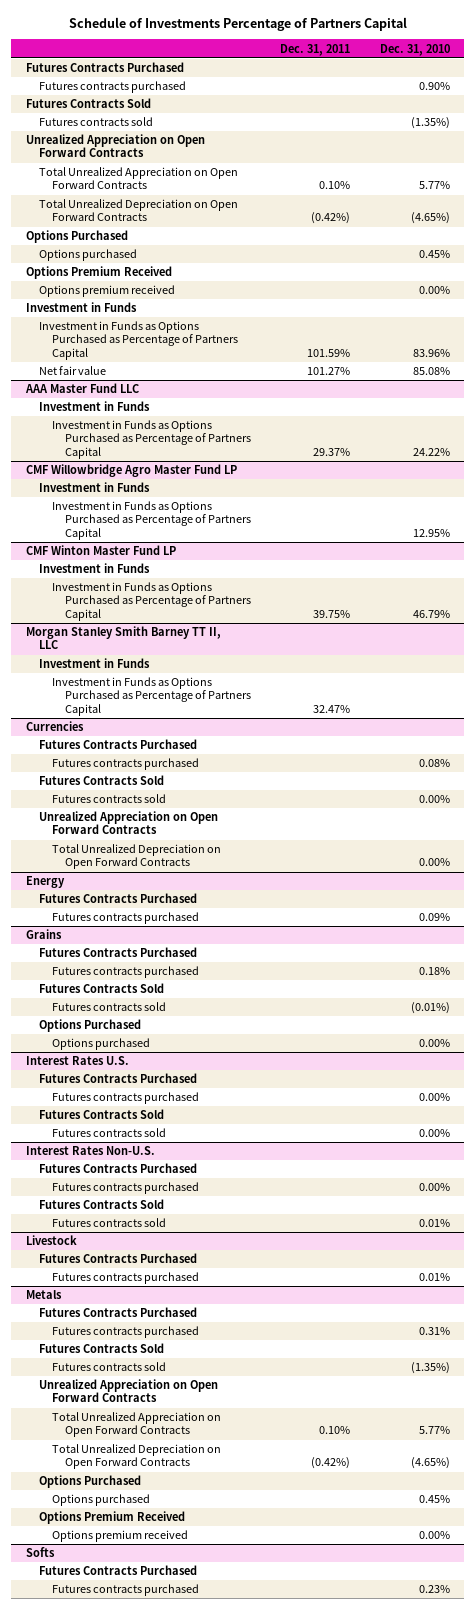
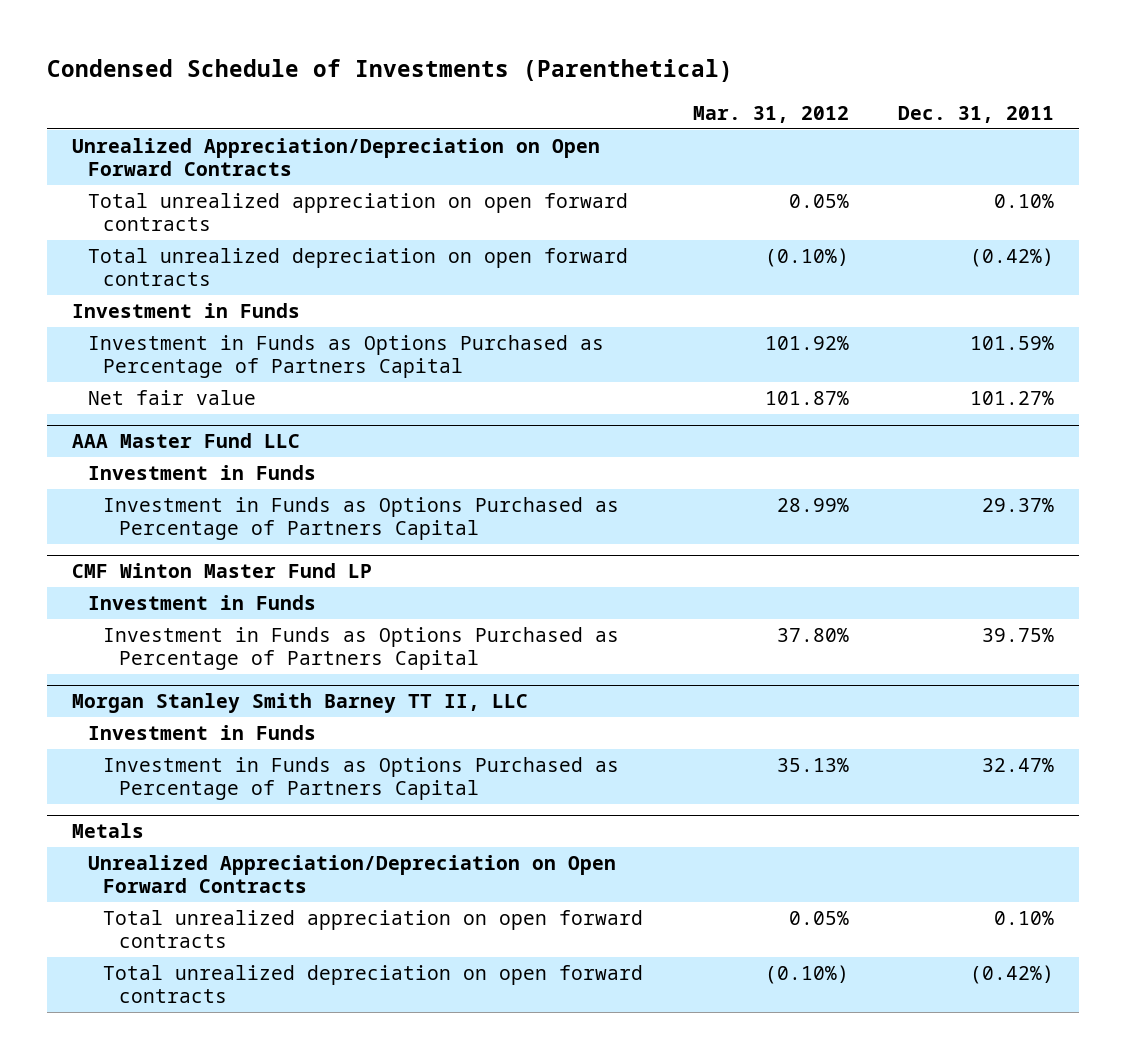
[68,17,407,32] Schedule of Investments Percentage of Partners Capital -> [47,59,734,83] Condensed Schedule of Investments (Parenthetical)
[379,43,450,56] Dec. 31, 2010 -> none
none -> [692,105,849,123] Mar. 31, 2012
[25,62,184,73] Futures Contracts Purchased -> none
[38,81,186,94] Futures contracts purchased -> none
[25,98,151,109] Futures Contracts Sold -> none
[38,117,153,127] Futures contracts sold -> none
[25,230,128,244] Options Purchased -> none
[38,249,137,262] Options purchased -> none
[25,266,172,280] Options Premium Received -> none
[38,285,175,298] Options premium received -> none
[25,134,205,158] Unrealized Appreciation on Open Forward Contracts -> [71,137,600,176] Unrealized Appreciation/Depreciation on Open Forward Contracts
[38,167,238,190] Total Unrealized Appreciation on Open Forward Contracts -> [87,192,628,231] Total unrealized appreciation on open forward contracts
[38,199,238,222] Total Unrealized Depreciation on Open Forward Contracts -> [87,247,628,286] Total unrealized depreciation on open forward contracts
[25,464,237,478] CMF Willowbridge Agro Master Fund LP -> none
[38,482,150,493] Investment in Funds -> none
[52,501,252,540] Investment in Funds as Options Purchased as Percentage of Partners Capital -> none
[25,721,84,732] Currencies -> none
[38,739,197,750] Futures Contracts Purchased -> none
[52,758,200,771] Futures contracts purchased -> none
[38,775,164,786] Futures Contracts Sold -> none
[52,794,167,804] Futures contracts sold -> none
[38,811,218,835] Unrealized Appreciation on Open Forward Contracts -> none
[52,844,222,870] Total Unrealized Depreciation on Open Forward Contracts -> none
[25,876,65,889] Energy -> none
[38,893,197,904] Futures Contracts Purchased -> none
[52,912,200,925] Futures contracts purchased -> none
[25,929,62,940] Grains -> none
[38,947,197,958] Futures Contracts Purchased -> none
[52,966,200,979] Futures contracts purchased -> none
[38,983,164,994] Futures Contracts Sold -> none
[52,1002,167,1012] Futures contracts sold -> none
[38,1019,141,1033] Options Purchased -> none
[52,1038,151,1051] Options purchased -> none
[25,1056,129,1066] Interest Rates U.S. -> none
[38,1073,197,1084] Futures Contracts Purchased -> none
[52,1092,200,1105] Futures contracts purchased -> none
[38,1109,164,1120] Futures Contracts Sold -> none
[52,1128,167,1138] Futures contracts sold -> none
[25,1146,155,1156] Interest Rates Non-U.S. -> none
[38,1163,197,1174] Futures Contracts Purchased -> none
[52,1182,200,1195] Futures contracts purchased -> none
[38,1199,164,1210] Futures Contracts Sold -> none
[52,1218,167,1228] Futures contracts sold -> none
[25,1235,77,1246] Livestock -> none
[38,1253,197,1264] Futures Contracts Purchased -> none
[52,1272,200,1285] Futures contracts purchased -> none
[38,1307,197,1318] Futures Contracts Purchased -> none
[52,1326,200,1339] Futures contracts purchased -> none
[38,1343,164,1354] Futures Contracts Sold -> none
[52,1362,167,1372] Futures contracts sold -> none
[38,1475,141,1489] Options Purchased -> none
[52,1494,151,1507] Options purchased -> none
[38,1511,185,1525] Options Premium Received -> none
[52,1530,189,1543] Options premium received -> none
[25,1547,55,1558] Softs -> none
[38,1565,197,1576] Futures Contracts Purchased -> none
[52,1584,200,1597] Futures contracts purchased -> none
[38,1379,218,1403] Unrealized Appreciation on Open Forward Contracts -> [87,854,616,893] Unrealized Appreciation/Depreciation on Open Forward Contracts
[52,1412,222,1438] Total Unrealized Appreciation on Open Forward Contracts -> [103,909,644,948] Total unrealized appreciation on open forward contracts
[52,1444,222,1470] Total Unrealized Depreciation on Open Forward Contracts -> [103,964,644,1003] Total unrealized depreciation on open forward contracts

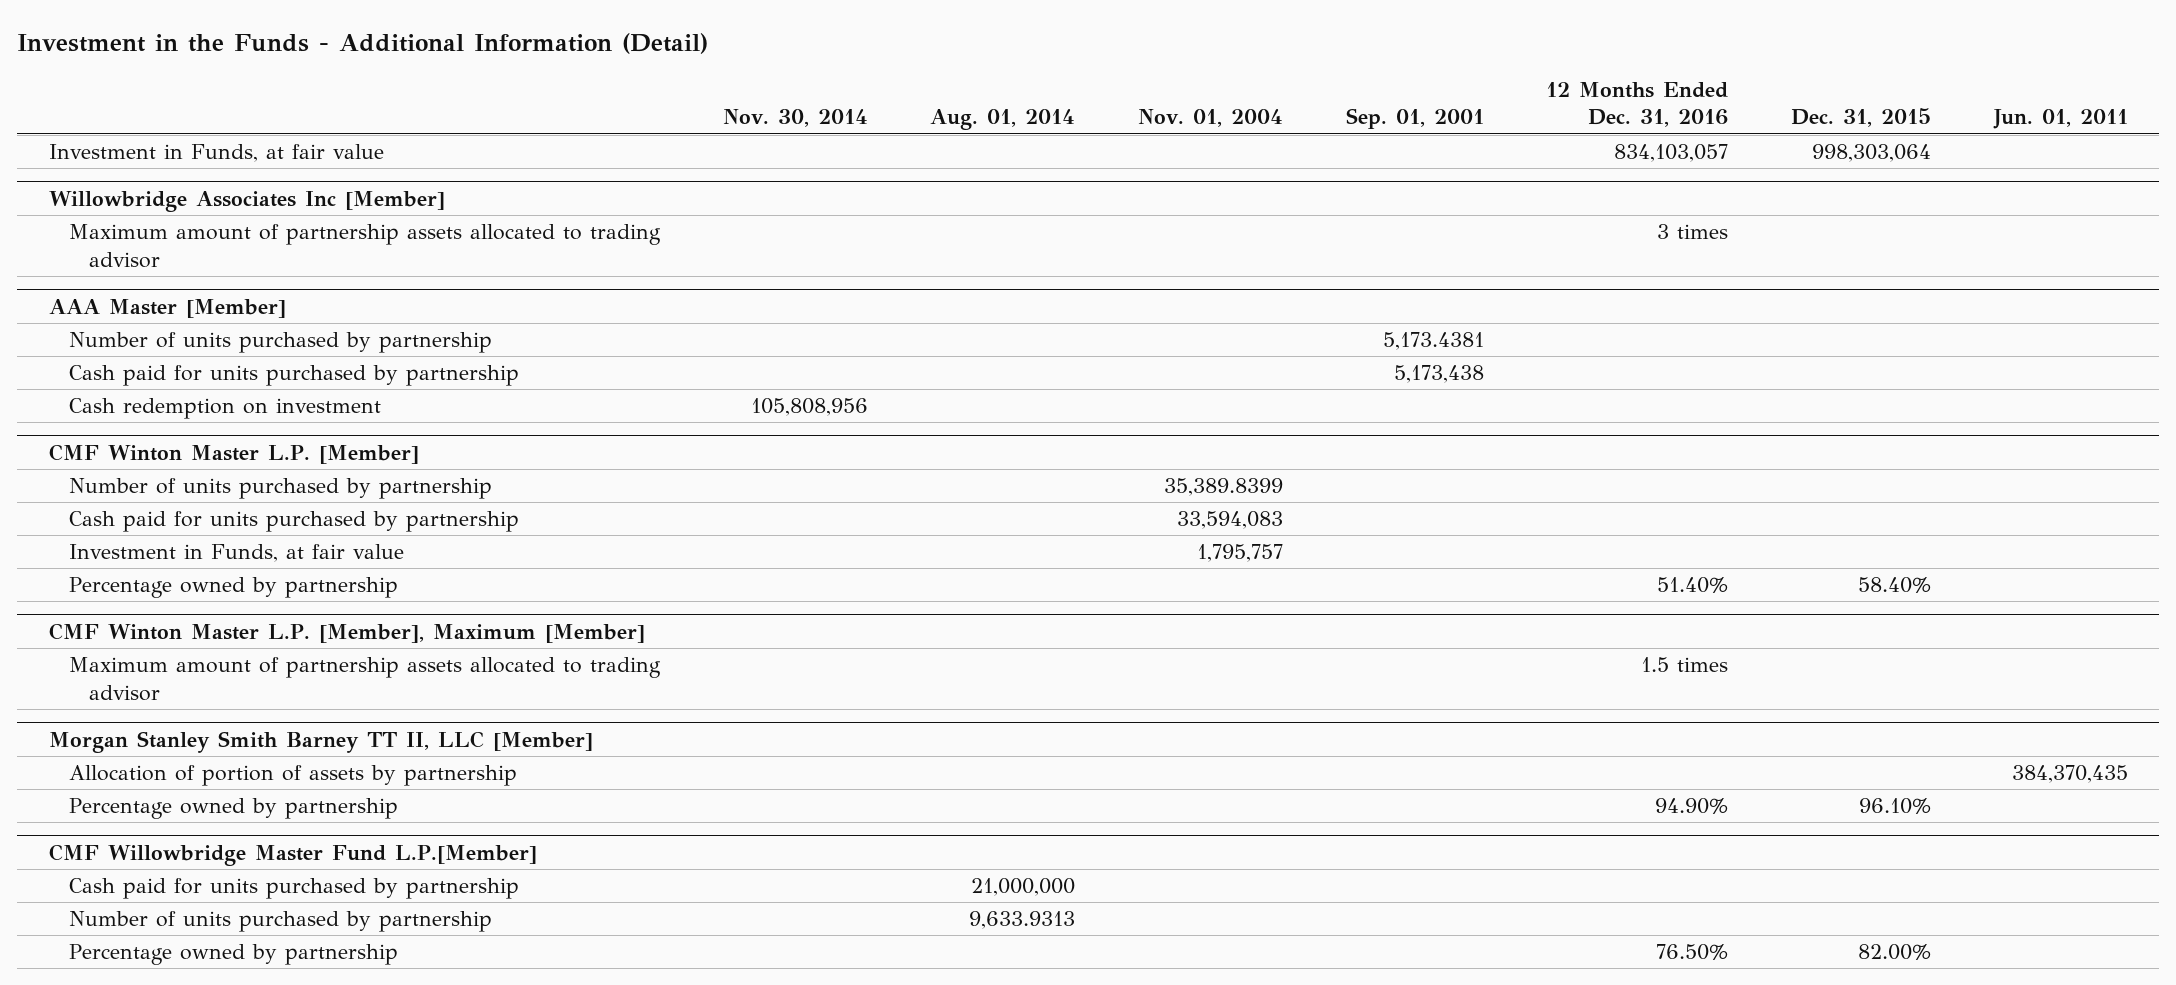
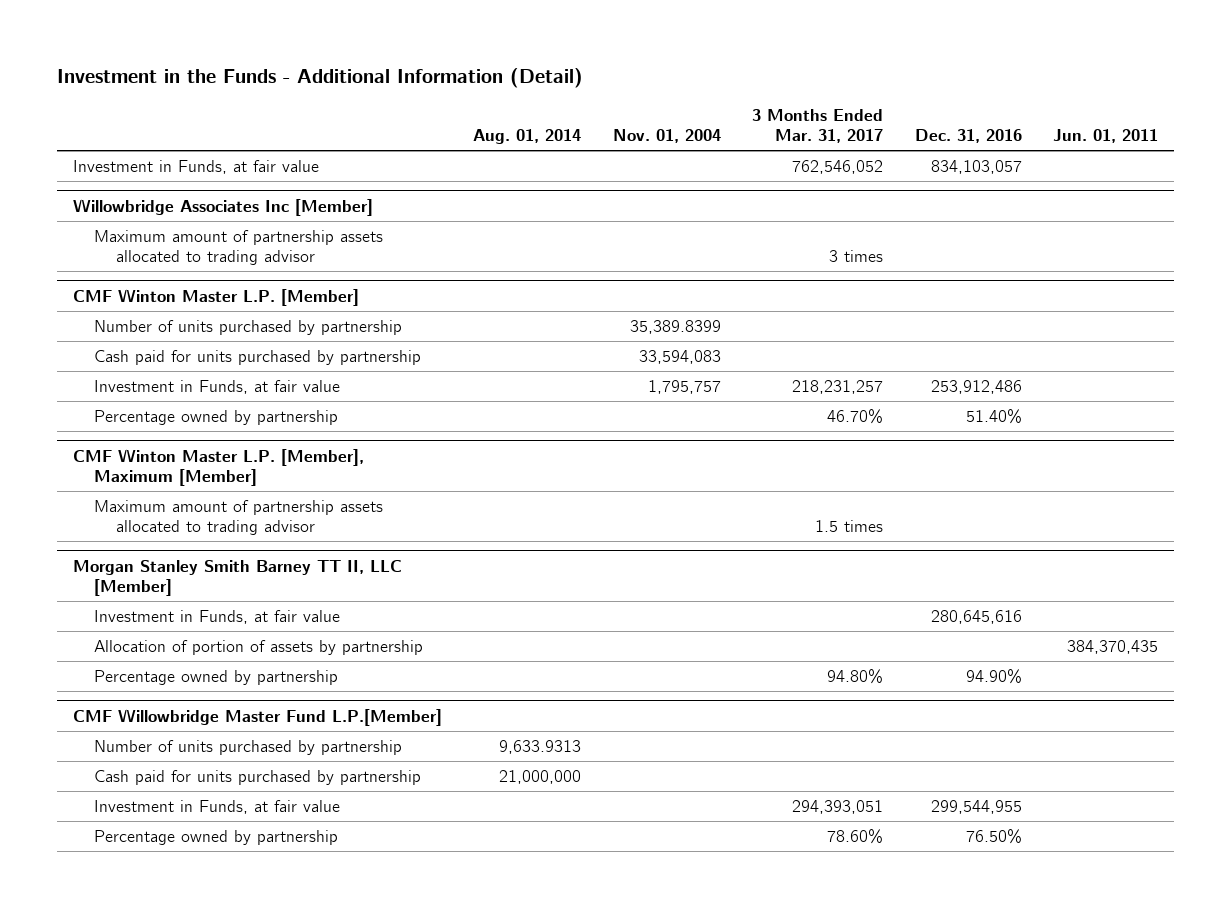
[722,109,868,128] Nov. 30, 2014 -> none
[1345,108,1484,130] Sep. 01, 2001 -> none
[1546,81,1729,128] 12 Months Ended Dec. 31, 2016 -> none
[1791,108,1932,128] Dec. 31, 2015 -> none
none -> [752,108,884,143] 3 Months Ended Mar. 31, 2017
none -> [914,128,1022,143] Dec. 31, 2016
[48,299,286,319] AAA Master [Member] -> none
[68,332,492,354] Number of units purchased by partnership -> none
[68,365,519,387] Cash paid for units purchased by partnership -> none
[68,398,381,420] Cash redemption on investment -> none
none -> [94,609,341,624] Investment in Funds, at fair value
[68,878,519,900] Cash paid for units purchased by partnership -> [94,769,422,785] Cash paid for units purchased by partnership
none -> [94,799,341,814] Investment in Funds, at fair value

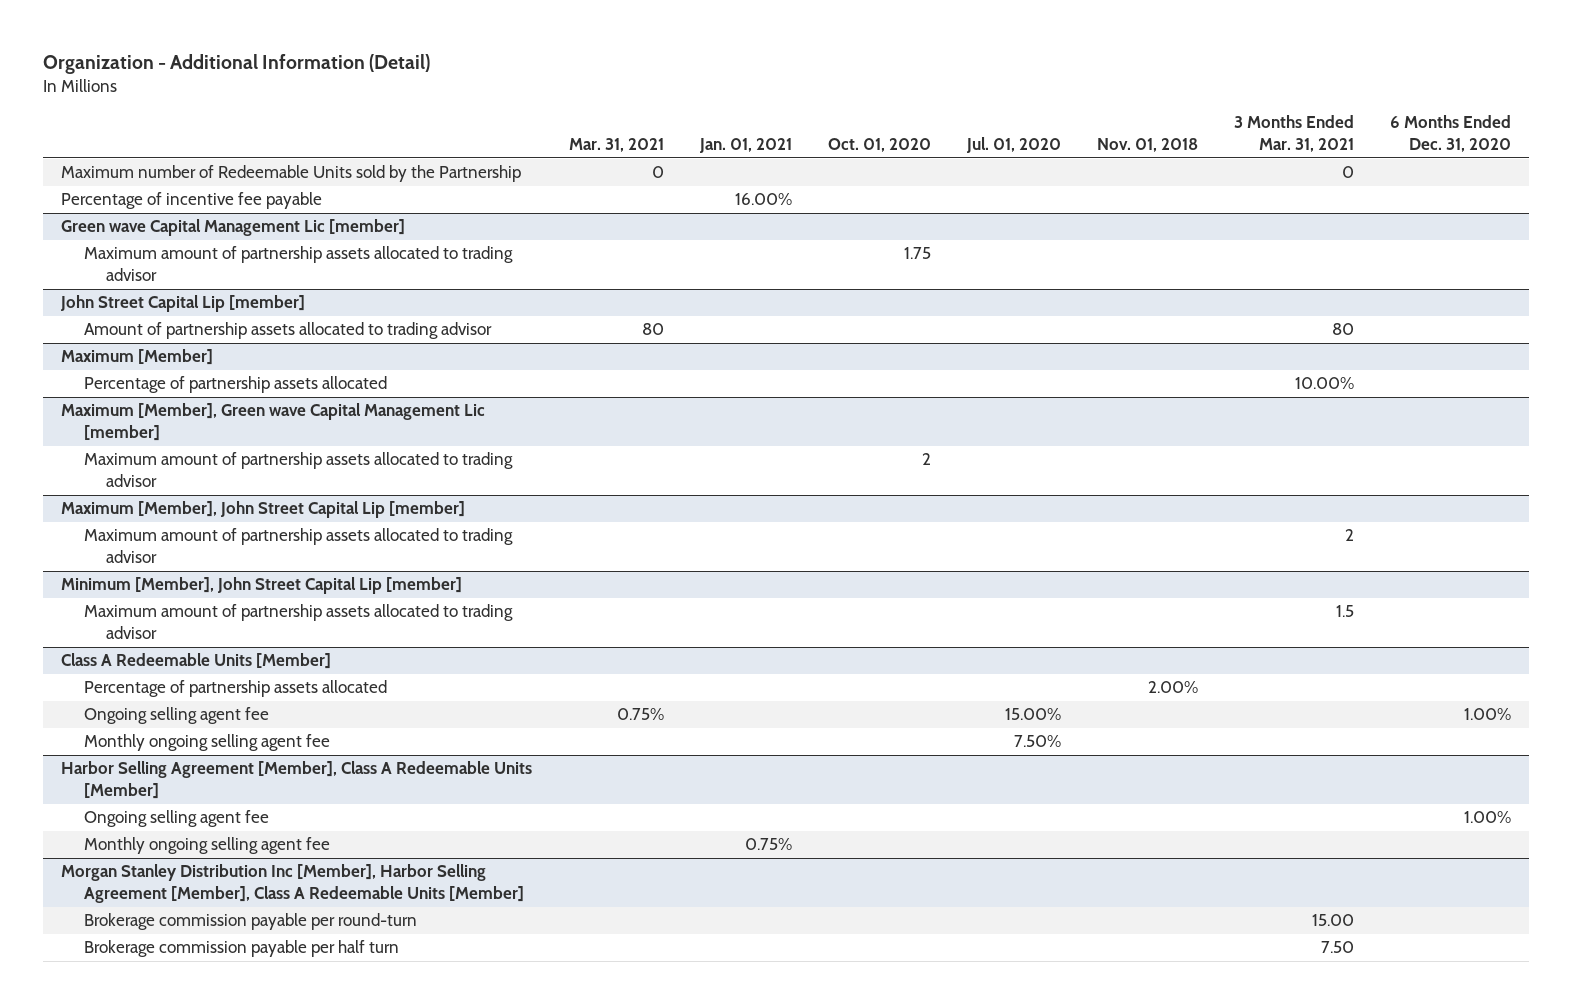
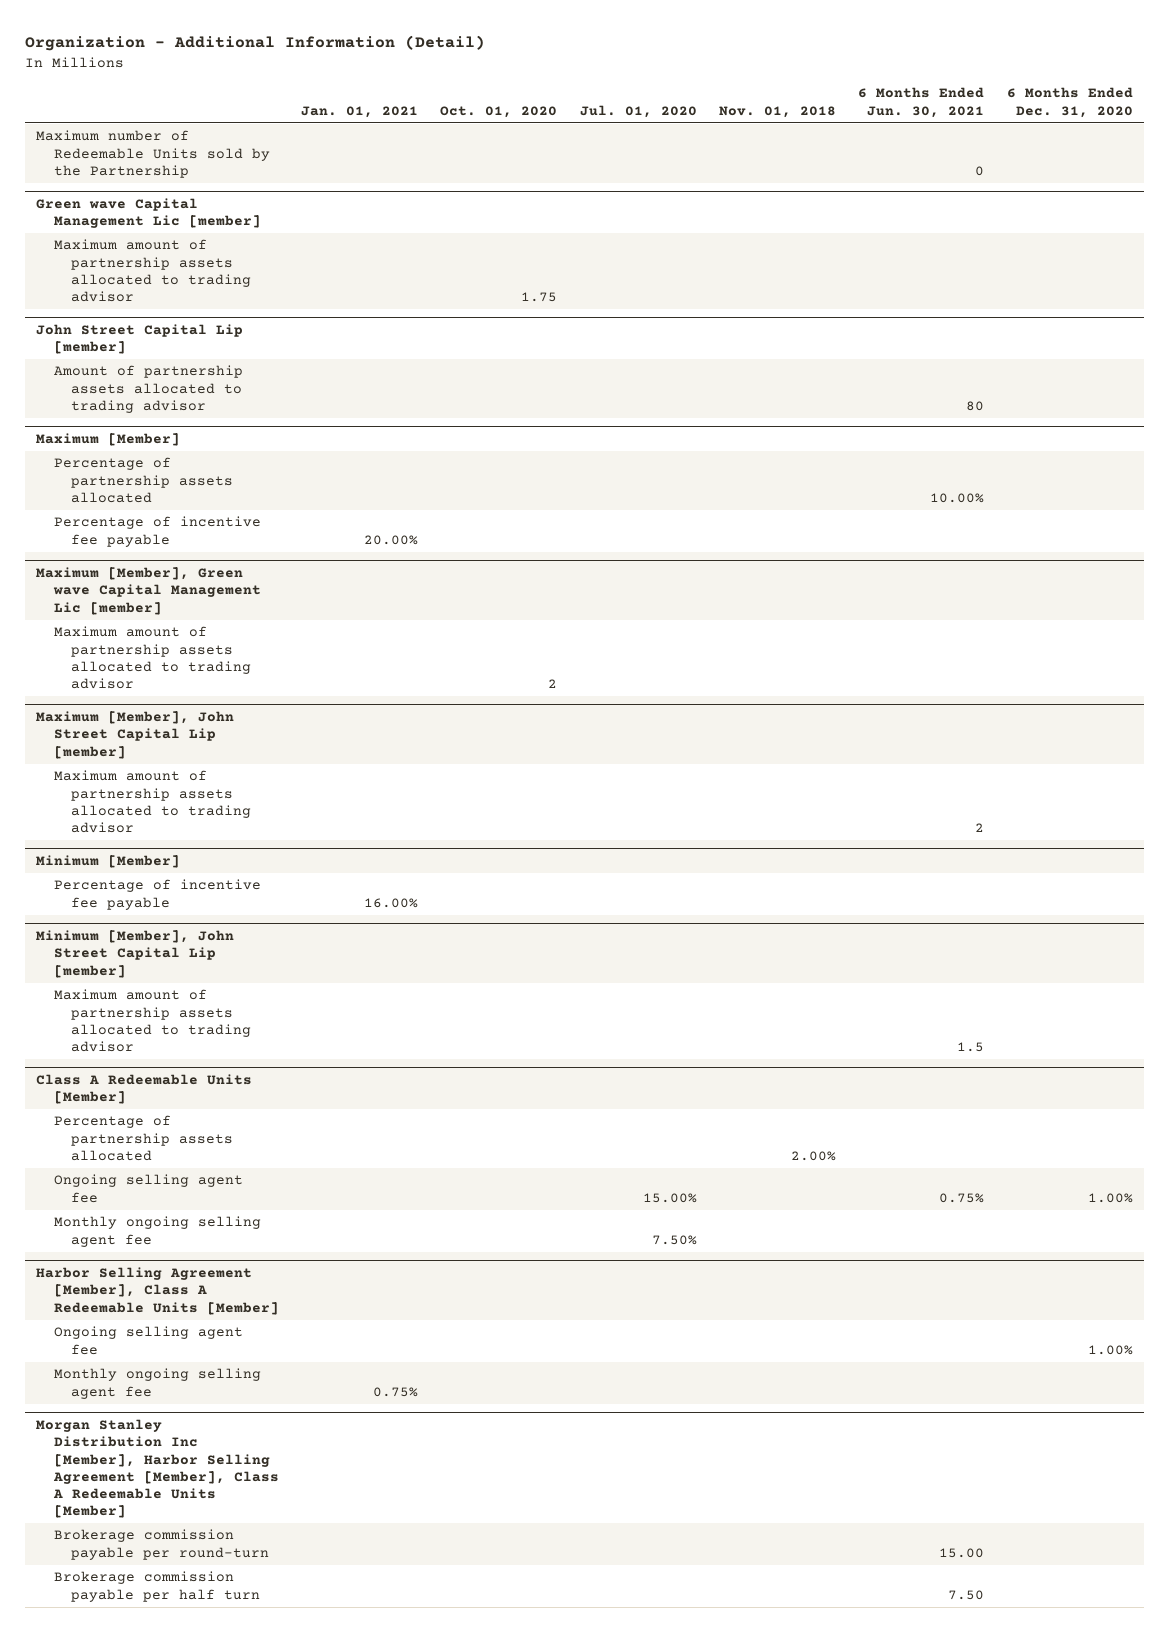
[568,138,664,153] Mar. 31, 2021 -> none
[1234,115,1355,153] 3 Months Ended Mar. 31, 2021 -> none
none -> [858,87,985,118] 6 Months Ended Jun. 30, 2021
[61,192,323,210] Percentage of incentive fee payable -> none
none -> [53,516,261,547] Percentage of incentive fee payable
none -> [36,855,181,869] Minimum [Member]
none -> [53,879,261,910] Percentage of incentive fee payable

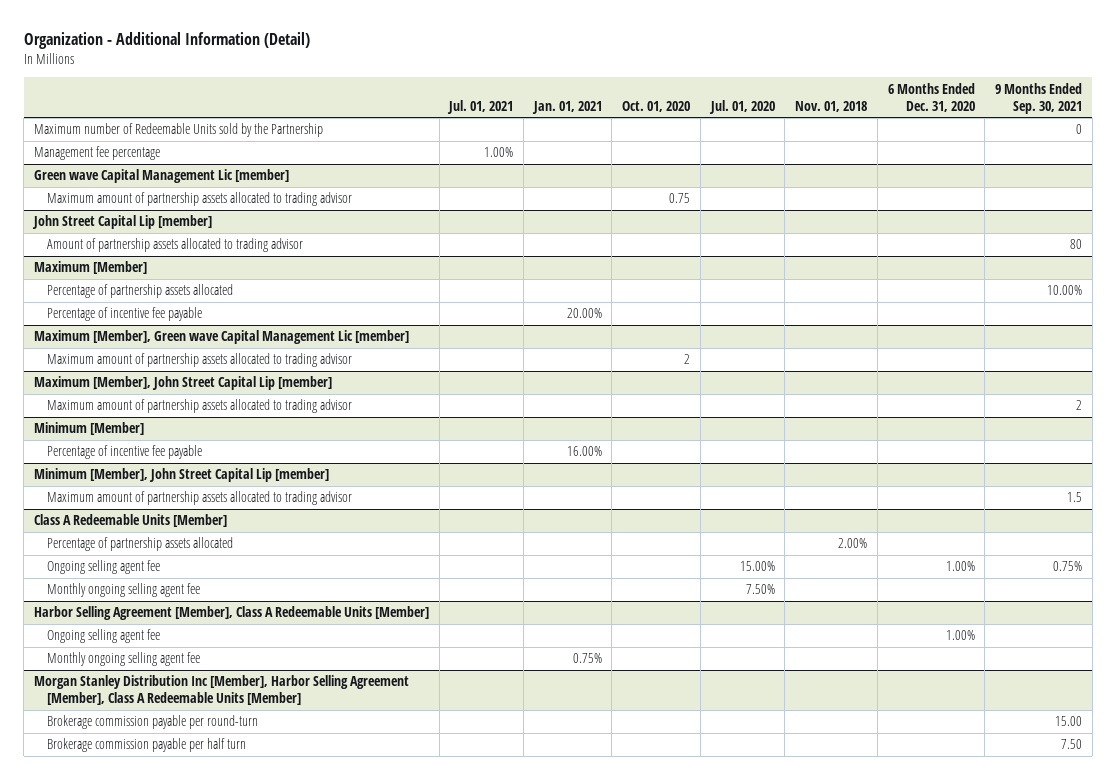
[858,87,985,118] 6 Months Ended Jun. 30, 2021 -> none
none -> [447,99,514,114] Jul. 01, 2021
none -> [995,82,1083,114] 9 Months Ended Sep. 30, 2021
none -> [33,146,160,161] Management fee percentage
[521,292,558,303] 1.75 -> [669,193,691,204] 0.75

